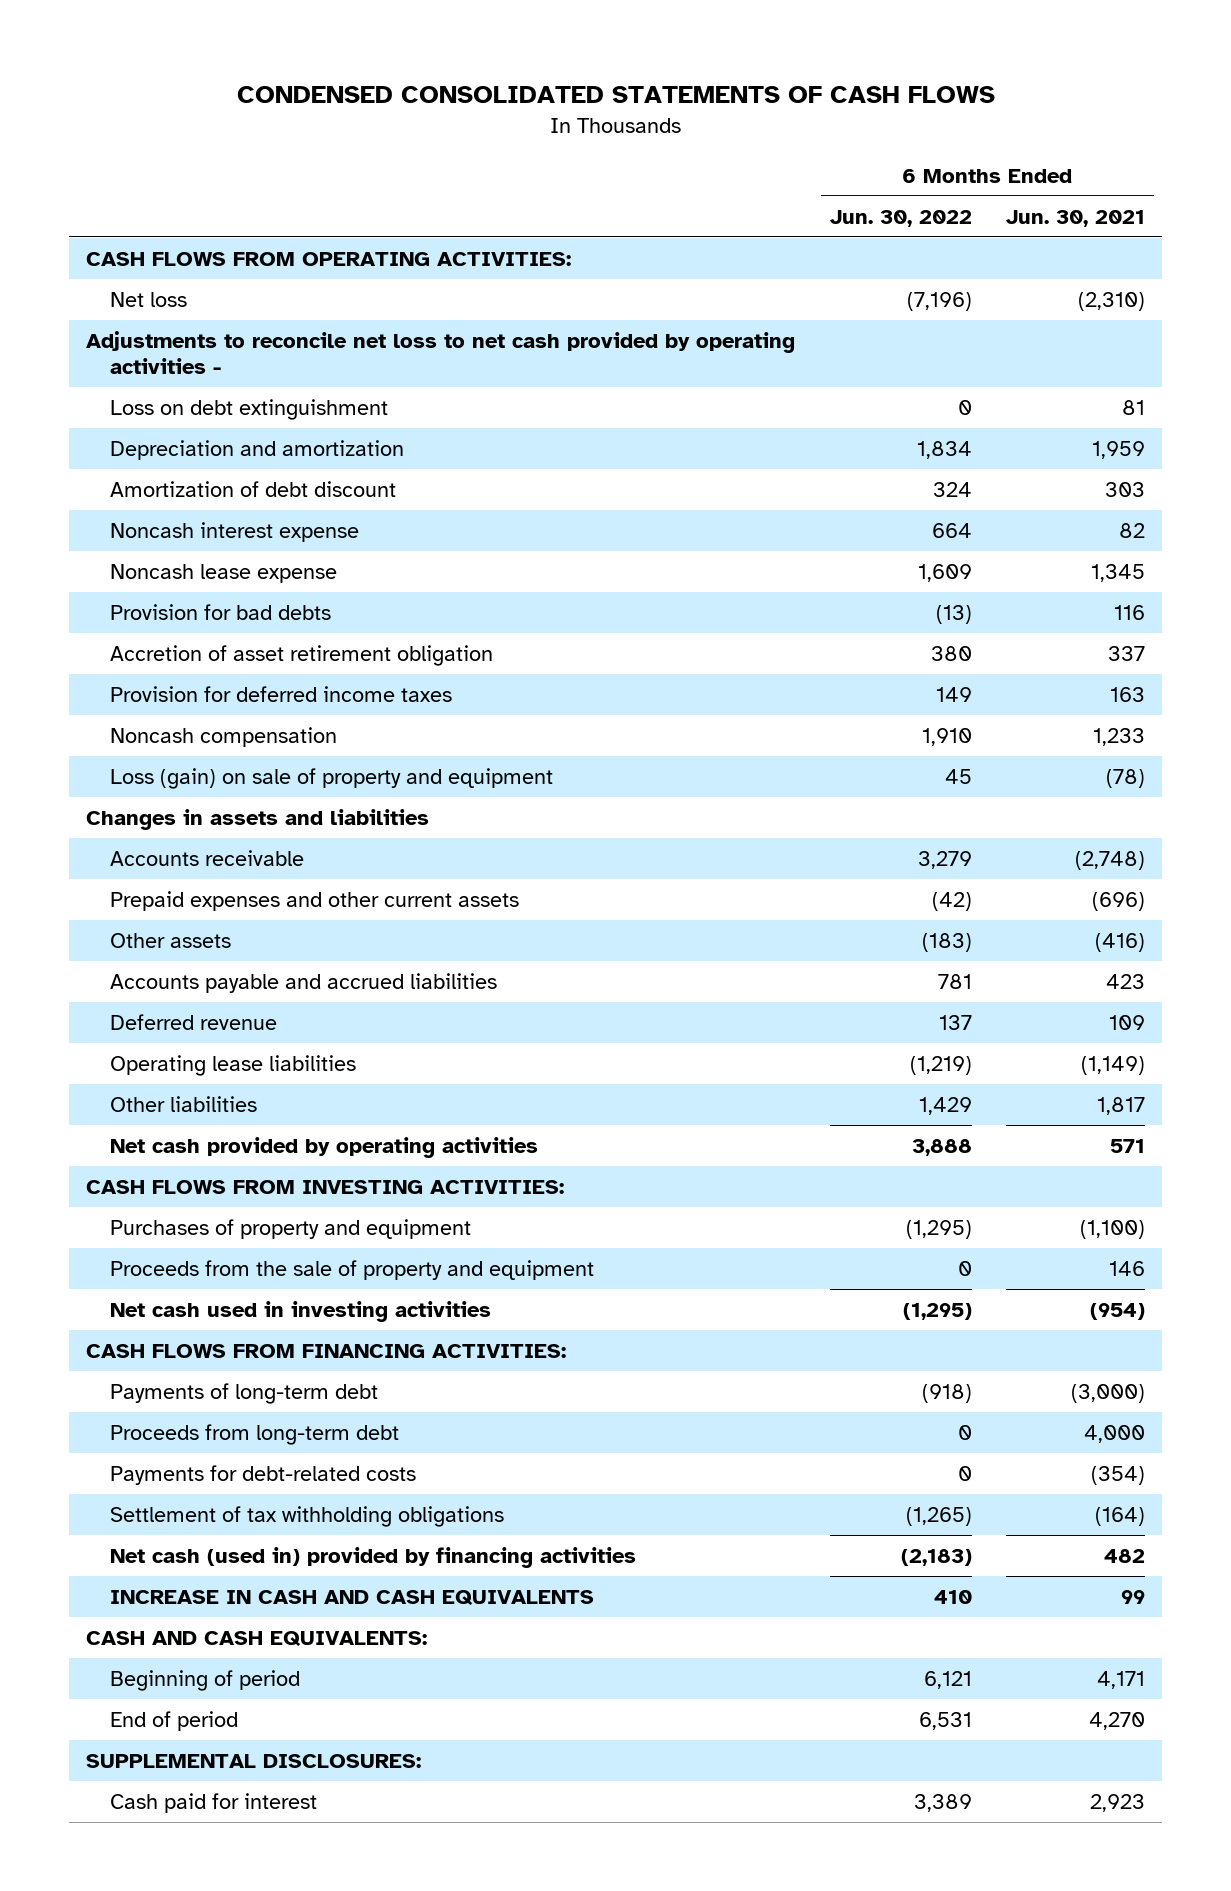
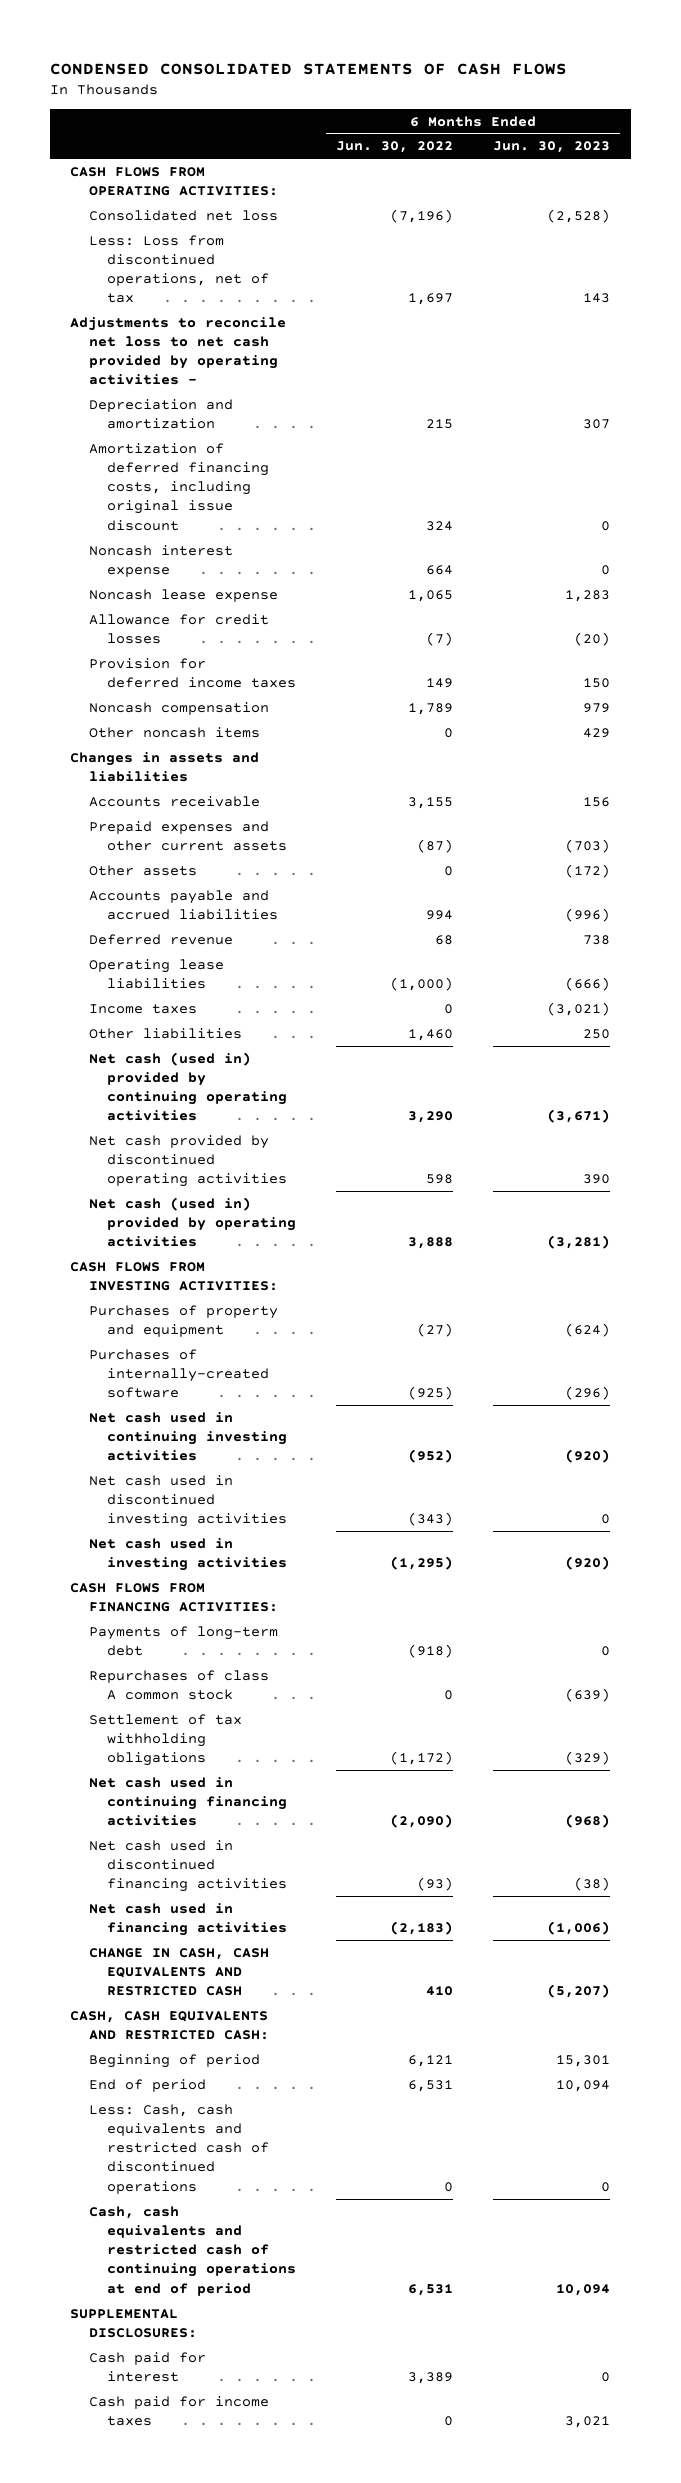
[1006,209,1146,227] Jun. 30, 2021 -> none
none -> [493,141,611,154] Jun. 30, 2023
[109,291,187,307] Net loss -> [88,209,278,221] Consolidated net loss
none -> [88,234,270,304] Less: Loss from discontinued operations, net of tax
[109,398,388,420] Loss on debt extinguishment -> none
[916,440,972,459] 1,834 -> [426,418,454,429] 215
[109,480,396,497] Amortization of debt discount -> [88,442,270,531] Amortization of deferred financing costs, including original issue discount
[109,603,331,620] Provision for bad debts -> none
[109,644,493,666] Accretion of asset retirement obligation -> none
[917,563,972,582] 1,609 -> [408,589,454,602] 1,065
none -> [88,613,269,644] Allowance for credit losses
[109,767,553,789] Loss (gain) on sale of property and equipment -> none
[921,727,972,746] 1,910 -> [408,702,454,715] 1,789
none -> [88,726,260,738] Other noncash items
[917,850,972,869] 3,279 -> [408,796,454,809] 3,155
[931,891,972,911] (42) -> [417,838,454,853] (87)
[921,932,972,952] (183) -> [444,865,454,876] 0
[937,973,972,989] 781 -> [426,909,454,920] 994
[938,1014,972,1030] 137 -> [435,934,454,945] 68
[909,1055,972,1075] (1,219) -> [390,976,454,991] (1,000)
none -> [88,1003,197,1014] Income taxes
[918,1096,972,1115] 1,429 -> [408,1028,454,1041] 1,460
none -> [88,1051,288,1122] Net cash (used in) provided by continuing operating activities
none -> [88,1134,288,1188] Net cash provided by discontinued operating activities
[109,1136,538,1158] Net cash provided by operating activities -> [88,1196,297,1248] Net cash (used in) provided by operating activities
[109,1259,594,1280] Proceeds from the sale of property and equipment -> none
[905,1219,972,1239] (1,295) -> [417,1322,454,1337] (27)
none -> [88,1348,270,1399] Purchases of internally-created software
none -> [88,1411,288,1462] Net cash used in continuing investing activities
none -> [88,1474,288,1528] Net cash used in discontinued investing activities
[109,1423,399,1445] Proceeds from long-term debt -> none
[109,1464,416,1485] Payments for debt-related costs -> none
none -> [88,1669,269,1700] Repurchases of class A common stock
[905,1506,972,1526] (1,265) -> [390,1751,454,1766] (1,172)
none -> [88,1776,288,1827] Net cash used in continuing financing activities
none -> [88,1839,288,1893] Net cash used in discontinued financing activities
[109,1546,636,1568] Net cash (used in) provided by financing activities -> [88,1902,288,1936] Net cash used in financing activities
[109,1589,594,1606] INCREASE IN CASH AND CASH EQUIVALENTS -> [88,1947,269,1997] CHANGE IN CASH, CASH EQUIVALENTS AND RESTRICTED CASH
[86,1630,428,1647] CASH AND CASH EQUIVALENTS: -> [70,2010,269,2040] CASH, CASH EQUIVALENTS AND RESTRICTED CASH:
none -> [88,2103,270,2194] Less: Cash, cash equivalents and restricted cash of discontinued operations
none -> [88,2205,297,2296] Cash, cash equivalents and restricted cash of continuing operations at end of period
none -> [88,2395,269,2426] Cash paid for income taxes

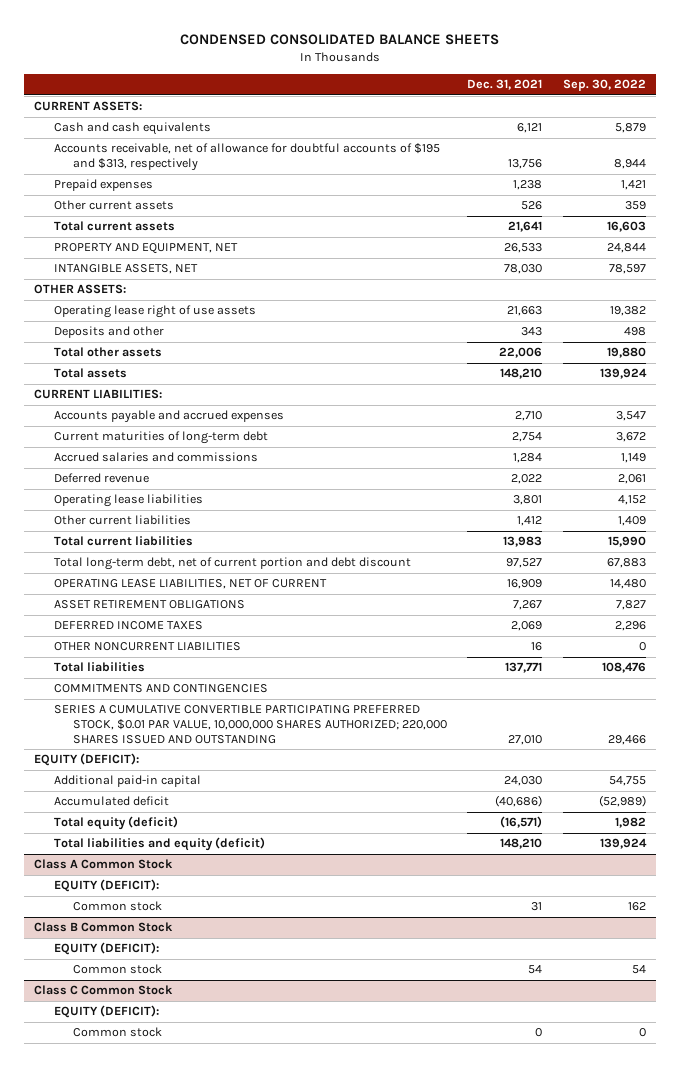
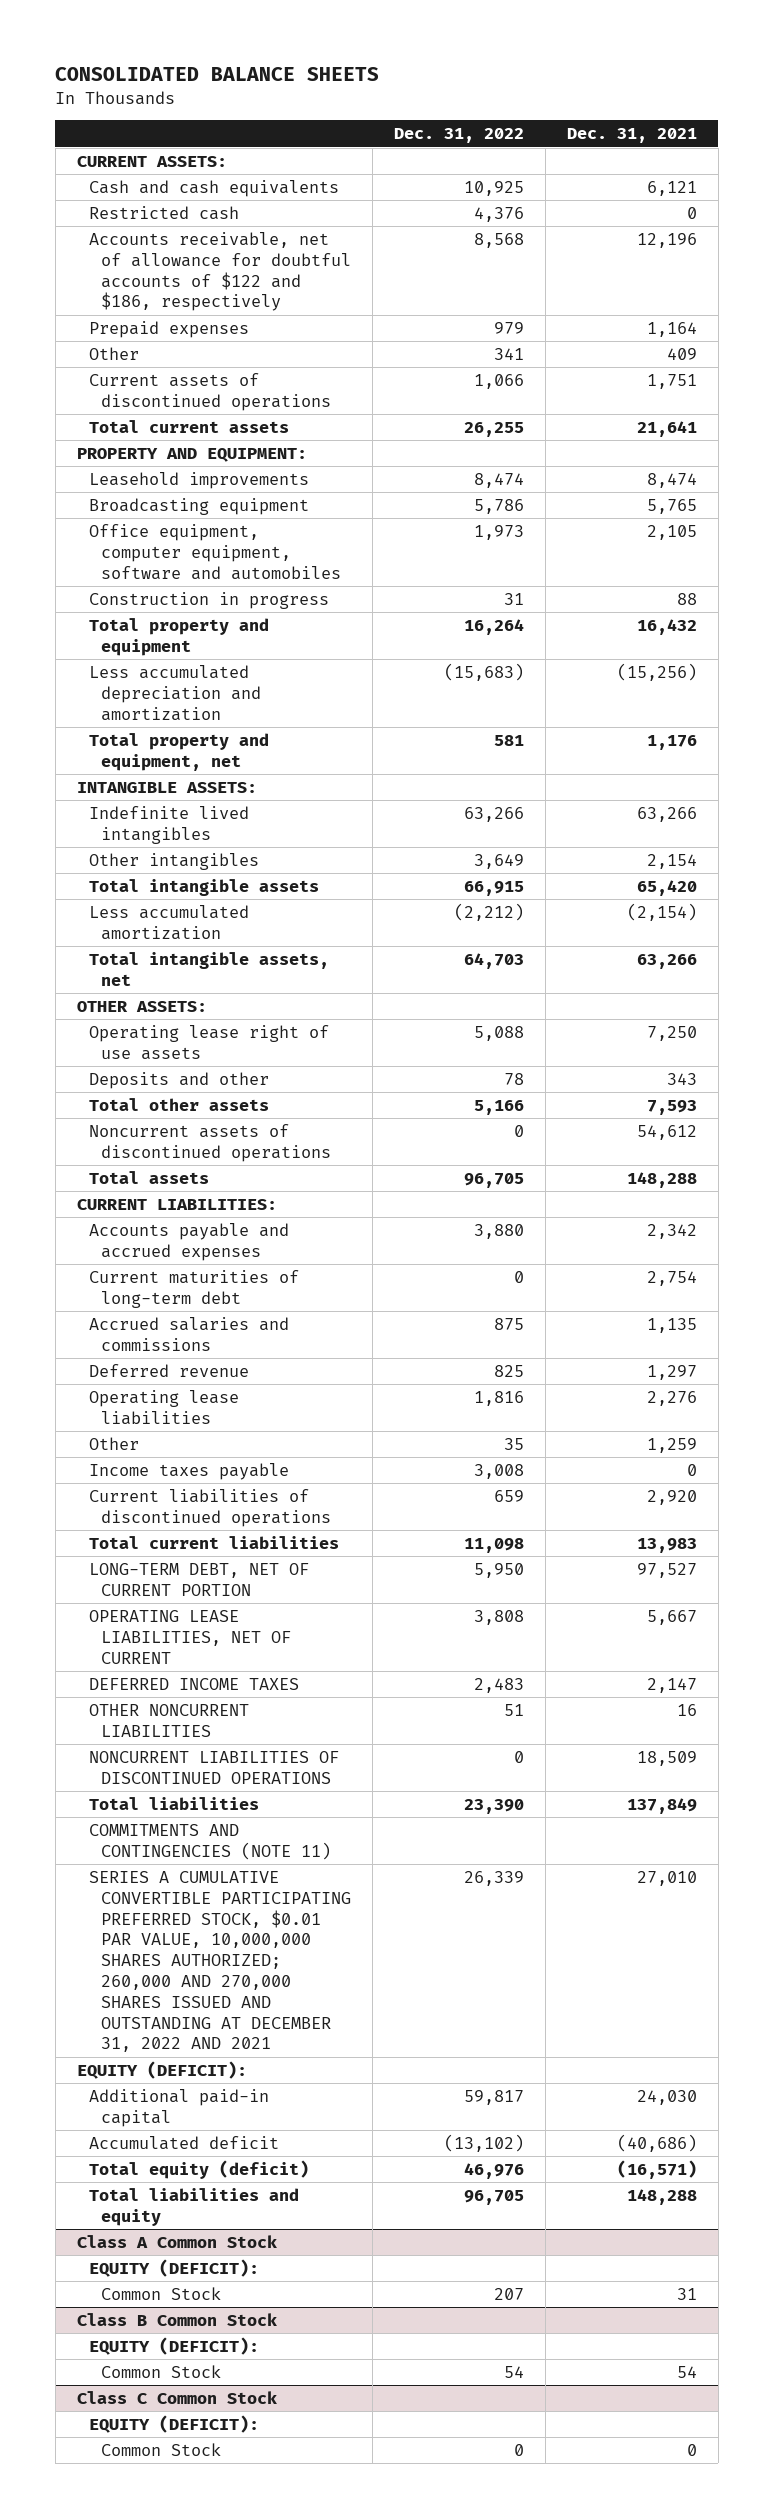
[179,33,499,45] CONDENSED CONSOLIDATED BALANCE SHEETS -> [55,67,380,82] CONSOLIDATED BALANCE SHEETS
[562,79,646,92] Sep. 30, 2022 -> none
none -> [394,128,525,144] Dec. 31, 2022
none -> [89,206,240,221] Restricted cash
[53,143,440,172] Accounts receivable, net of allowance for doubtful accounts of $195 and $313, respectively -> [89,232,352,312] Accounts receivable, net of allowance for doubtful accounts of $122 and $186, respectively
[508,159,543,170] 13,756 -> [637,233,698,249] 12,196
[513,180,543,191] 1,238 -> [647,322,698,338] 1,164
[53,200,174,211] Other current assets -> [89,347,140,361] Other
[521,201,543,211] 526 -> [667,348,698,361] 409
none -> [89,373,332,411] Current assets of discontinued operations
none -> [76,448,307,463] PROPERTY AND EQUIPMENT:
none -> [89,472,310,490] Leasehold improvements
none -> [89,498,310,516] Broadcasting equipment
none -> [89,524,342,580] Office equipment, computer equipment, software and automobiles
none -> [89,592,330,610] Construction in progress
none -> [89,618,270,656] Total property and equipment
none -> [89,665,262,721] Less accumulated depreciation and amortization
[53,243,238,255] PROPERTY AND EQUIPMENT, NET -> [89,733,270,771] Total property and equipment, net
[504,243,543,254] 26,533 -> [647,735,698,751] 1,176
none -> [76,782,257,794] INTANGIBLE ASSETS:
none -> [89,806,250,844] Indefinite lived intangibles
none -> [89,853,260,871] Other intangibles
none -> [89,879,320,897] Total intangible assets
none -> [89,905,250,940] Less accumulated amortization
[53,264,198,275] INTANGIBLE ASSETS, NET -> [89,952,330,986] Total intangible assets, net
[504,264,543,275] 78,030 -> [637,954,698,970] 63,266
[507,306,543,317] 21,663 -> [647,1026,698,1042] 7,250
[499,347,543,359] 22,006 -> [647,1100,698,1116] 7,593
none -> [89,1124,332,1162] Noncurrent assets of discontinued operations
[500,368,543,380] 148,210 -> [627,1172,698,1189] 148,288
[515,411,543,422] 2,710 -> [647,1224,698,1240] 2,342
[513,453,543,464] 1,284 -> [647,1318,698,1334] 1,135
[511,474,543,485] 2,022 -> [647,1365,698,1381] 1,297
[513,495,543,506] 3,801 -> [647,1391,698,1407] 2,276
[53,515,191,526] Other current liabilities -> [89,1437,140,1451] Other
[517,516,543,527] 1,412 -> [647,1438,698,1454] 1,259
none -> [89,1463,290,1481] Income taxes payable
none -> [89,1489,332,1527] Current liabilities of discontinued operations
[53,600,245,610] ASSET RETIREMENT OBLIGATIONS -> none
[53,557,411,571] Total long-term debt, net of current portion and debt discount -> [89,1563,310,1596] LONG-TERM DEBT, NET OF CURRENT PORTION
[507,579,543,590] 16,909 -> [647,1610,698,1626] 5,667
[511,621,543,632] 2,069 -> [647,1678,698,1694] 2,147
none -> [89,1751,340,1784] NONCURRENT LIABILITIES OF DISCONTINUED OPERATIONS
[505,662,543,674] 137,771 -> [627,1798,698,1815] 137,849
[53,684,268,694] COMMITMENTS AND CONTINGENCIES -> [89,1824,332,1860] COMMITMENTS AND CONTINGENCIES (NOTE 11)
[53,705,448,744] SERIES A CUMULATIVE CONVERTIBLE PARTICIPATING PREFERRED STOCK, $0.01 PAR VALUE, 10,000,000 SHARES AUTHORIZED; 220,000 SHARES ISSUED AND OUTSTANDING -> [89,1871,352,2053] SERIES A CUMULATIVE CONVERTIBLE PARTICIPATING PREFERRED STOCK, $0.01 PAR VALUE, 10,000,000 SHARES AUTHORIZED; 260,000 AND 270,000 SHARES ISSUED AND OUTSTANDING AT DECEMBER 31, 2022 AND 2021
[53,837,265,852] Total liabilities and equity (deficit) -> [89,2188,300,2226] Total liabilities and equity
[500,838,543,850] 148,210 -> [627,2189,698,2206] 148,288
[73,901,163,912] Common stock -> [101,2287,222,2301] Common Stock
[73,964,163,975] Common stock -> [101,2365,222,2379] Common Stock
[73,1027,163,1038] Common stock -> [101,2443,222,2457] Common Stock

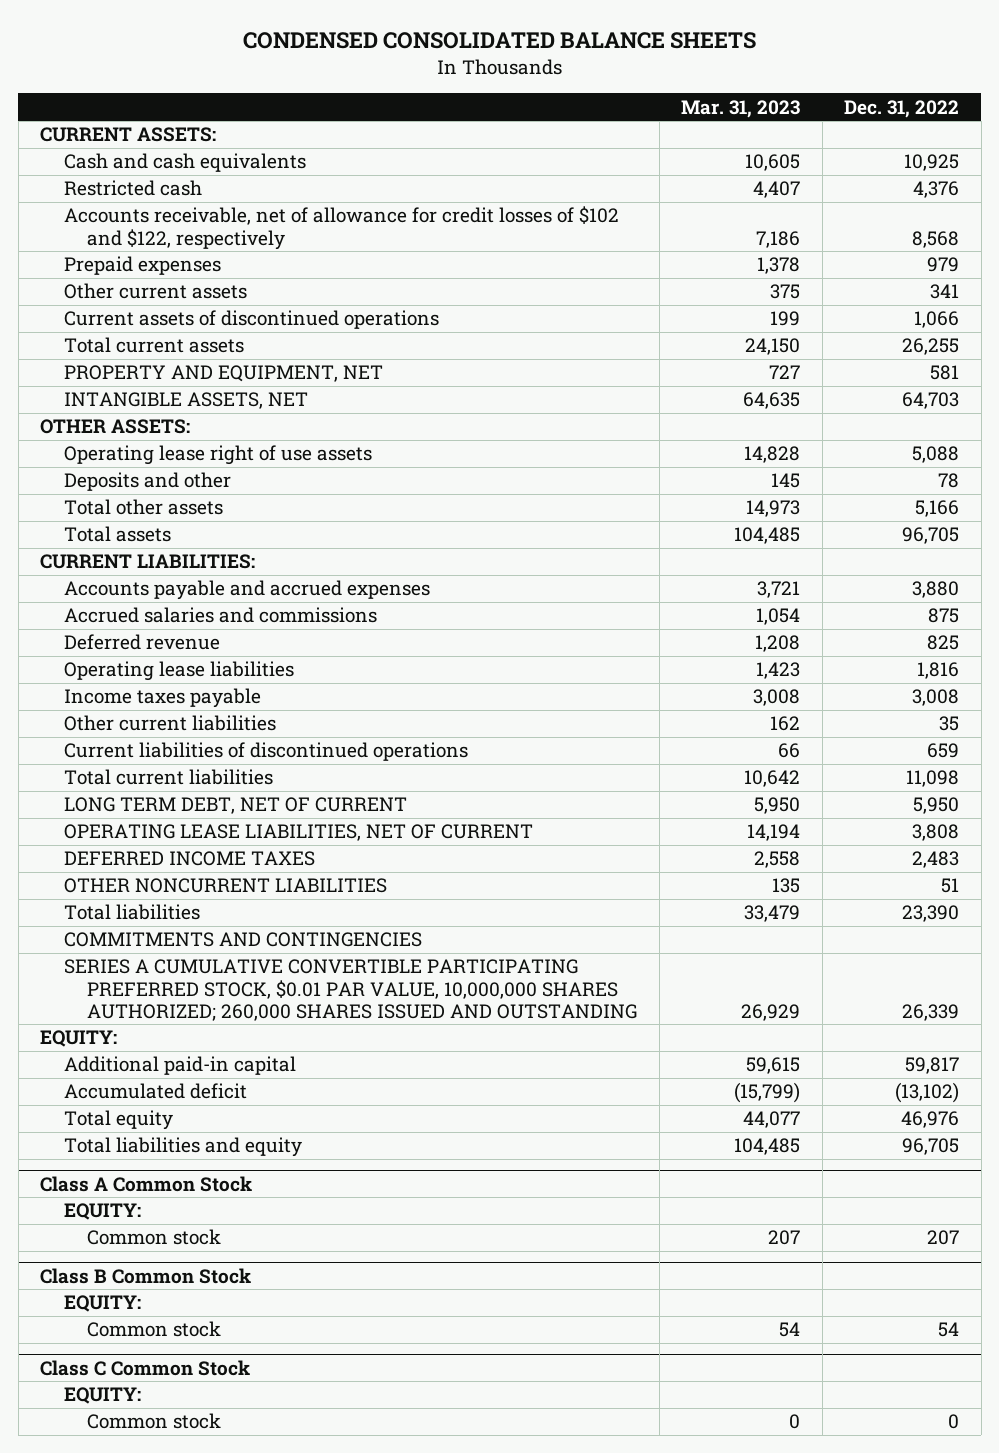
[55,67,380,82] CONSOLIDATED BALANCE SHEETS -> [242,32,756,50] CONDENSED CONSOLIDATED BALANCE SHEETS
[567,128,698,144] Dec. 31, 2021 -> none
none -> [681,99,801,118] Mar. 31, 2023
[89,232,352,312] Accounts receivable, net of allowance for doubtful accounts of $122 and $186, respectively -> [63,206,619,250] Accounts receivable, net of allowance for credit losses of $102 and $122, respectively
[89,347,140,361] Other -> [63,283,247,300] Other current assets
[76,448,307,463] PROPERTY AND EQUIPMENT: -> none
[89,472,310,490] Leasehold improvements -> none
[89,498,310,516] Broadcasting equipment -> none
[89,524,342,580] Office equipment, computer equipment, software and automobiles -> none
[89,592,330,610] Construction in progress -> none
[89,618,270,656] Total property and equipment -> none
[89,665,262,721] Less accumulated depreciation and amortization -> none
[76,782,257,794] INTANGIBLE ASSETS: -> none
[89,806,250,844] Indefinite lived intangibles -> none
[89,853,260,871] Other intangibles -> none
[89,879,320,897] Total intangible assets -> none
[89,905,250,940] Less accumulated amortization -> none
[89,733,270,771] Total property and equipment, net -> [63,365,383,383] PROPERTY AND EQUIPMENT, NET
[89,952,330,986] Total intangible assets, net -> [63,392,308,410] INTANGIBLE ASSETS, NET
[89,1124,332,1162] Noncurrent assets of discontinued operations -> none
[89,1270,300,1308] Current maturities of long-term debt -> none
[89,1437,140,1451] Other -> none
none -> [63,715,276,732] Other current liabilities
[89,1563,310,1596] LONG-TERM DEBT, NET OF CURRENT PORTION -> [63,797,407,815] LONG TERM DEBT, NET OF CURRENT
[89,1751,340,1784] NONCURRENT LIABILITIES OF DISCONTINUED OPERATIONS -> none
[89,1824,332,1860] COMMITMENTS AND CONTINGENCIES (NOTE 11) -> [63,932,422,948] COMMITMENTS AND CONTINGENCIES
[89,1871,352,2053] SERIES A CUMULATIVE CONVERTIBLE PARTICIPATING PREFERRED STOCK, $0.01 PAR VALUE, 10,000,000 SHARES AUTHORIZED; 260,000 AND 270,000 SHARES ISSUED AND OUTSTANDING AT DECEMBER 31, 2022 AND 2021 -> [63,959,638,1021] SERIES A CUMULATIVE CONVERTIBLE PARTICIPATING PREFERRED STOCK, $0.01 PAR VALUE, 10,000,000 SHARES AUTHORIZED; 260,000 SHARES ISSUED AND OUTSTANDING
[76,2061,247,2080] EQUITY (DEFICIT): -> [40,1030,118,1048] EQUITY:
[89,2160,310,2180] Total equity (deficit) -> [63,1110,173,1131] Total equity
[89,2259,260,2278] EQUITY (DEFICIT): -> [63,1203,141,1221] EQUITY:
[101,2287,222,2301] Common Stock -> [87,1229,222,1246] Common stock
[89,2337,260,2356] EQUITY (DEFICIT): -> [63,1295,141,1313] EQUITY:
[101,2365,222,2379] Common Stock -> [87,1321,222,1338] Common stock
[89,2415,260,2434] EQUITY (DEFICIT): -> [63,1387,141,1405] EQUITY:
[101,2443,222,2457] Common Stock -> [87,1413,222,1430] Common stock

